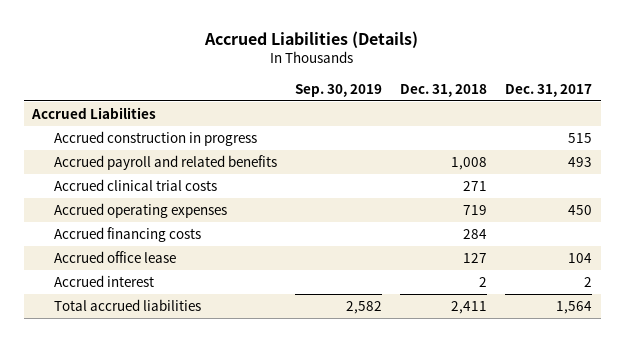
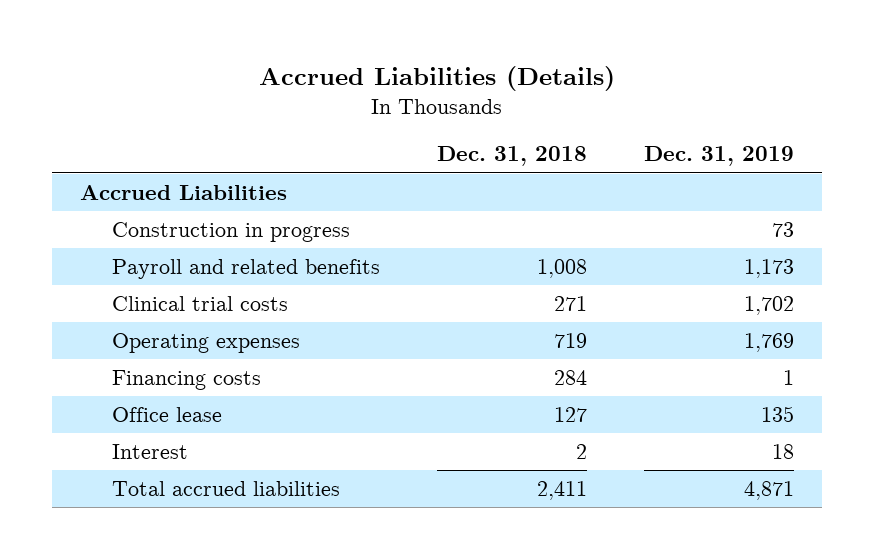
[295,83,383,97] Sep. 30, 2019 -> none
[504,83,592,97] Dec. 31, 2017 -> none
none -> [644,146,795,167] Dec. 31, 2019
[54,130,258,146] Accrued construction in progress -> [112,222,351,243] Construction in progress
[54,154,278,170] Accrued payroll and related benefits -> [112,259,381,280] Payroll and related benefits
[54,178,218,191] Accrued clinical trial costs -> [112,296,289,312] Clinical trial costs
[54,202,228,218] Accrued operating expenses -> [112,333,301,354] Operating expenses
[54,226,202,242] Accrued financing costs -> [112,370,262,391] Financing costs
[54,250,177,263] Accrued office lease -> [112,407,223,423] Office lease
[54,274,155,287] Accrued interest -> [112,444,189,460] Interest

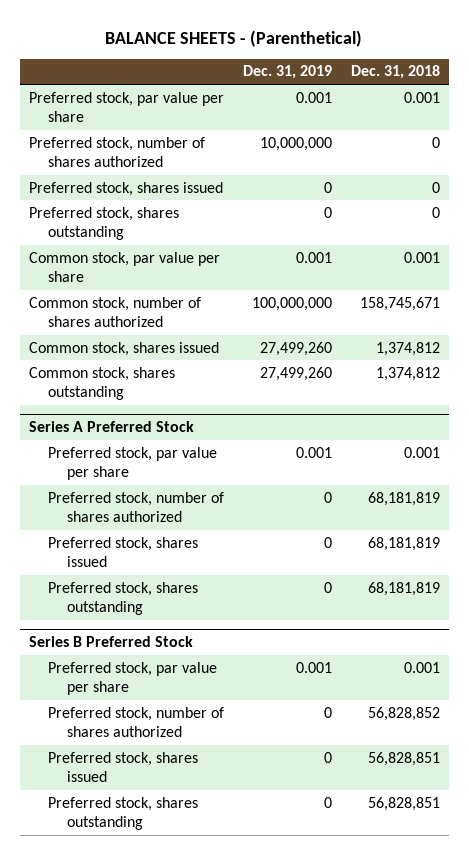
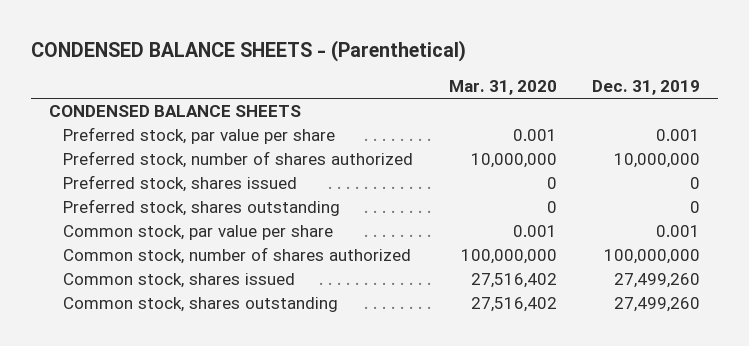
[105,29,363,47] BALANCE SHEETS - (Parenthetical) -> [30,39,466,62] CONDENSED BALANCE SHEETS - (Parenthetical)
[350,65,440,80] Dec. 31, 2018 -> none
none -> [448,79,557,95] Mar. 31, 2020
none -> [48,105,301,118] CONDENSED BALANCE SHEETS
[29,421,195,433] Series A Preferred Stock -> none
[48,446,218,480] Preferred stock, par value per share -> none
[48,491,225,522] Preferred stock, number of shares authorized -> none
[48,536,199,567] Preferred stock, shares issued -> none
[48,581,199,615] Preferred stock, shares outstanding -> none
[29,636,194,648] Series B Preferred Stock -> none
[48,661,218,695] Preferred stock, par value per share -> none
[48,706,225,737] Preferred stock, number of shares authorized -> none
[48,751,199,782] Preferred stock, shares issued -> none
[48,796,199,830] Preferred stock, shares outstanding -> none

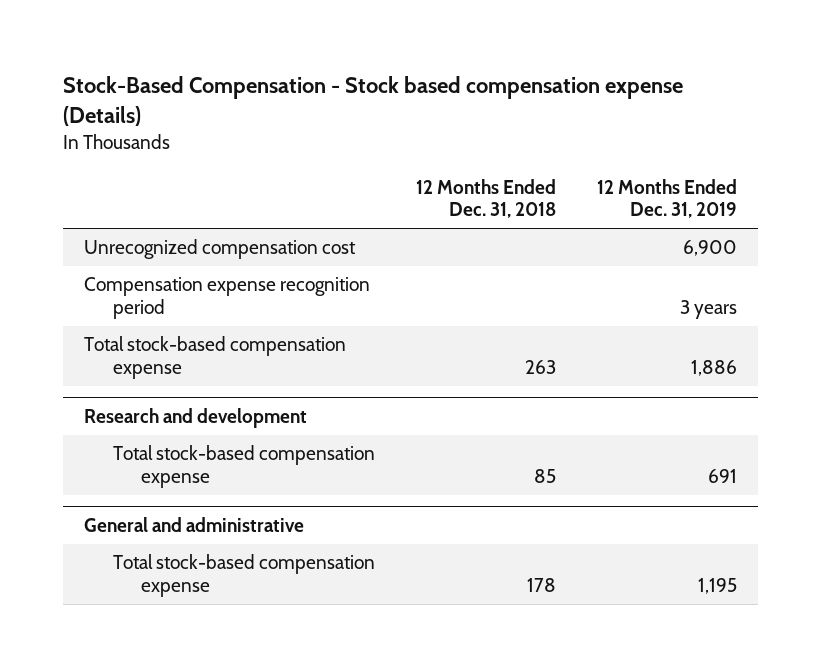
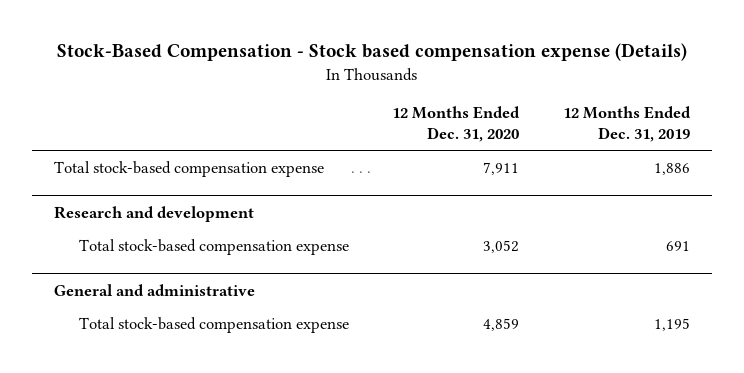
[415,178,556,219] 12 Months Ended Dec. 31, 2018 -> none
none -> [392,105,521,142] 12 Months Ended Dec. 31, 2020
[84,239,357,260] Unrecognized compensation cost -> none
[84,277,371,320] Compensation expense recognition period -> none

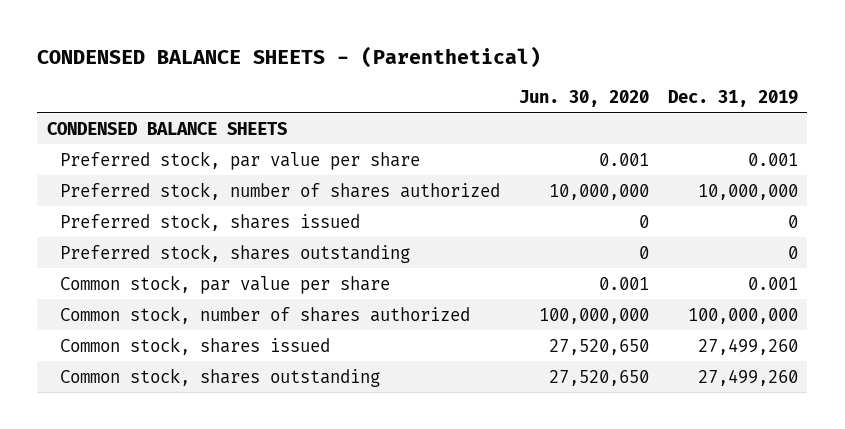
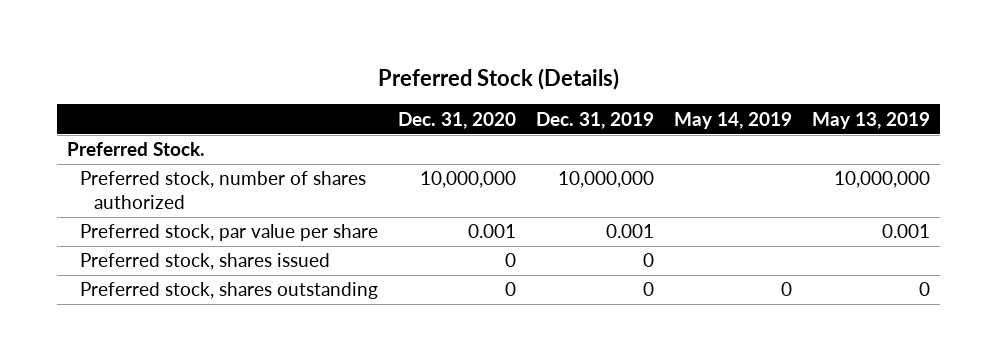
[37,45,542,68] CONDENSED BALANCE SHEETS - (Parenthetical) -> [377,67,619,90] Preferred Stock (Details)
[518,89,649,107] Jun. 30, 2020 -> none
none -> [398,111,517,129] Dec. 31, 2020
none -> [674,111,793,129] May 14, 2019
none -> [812,111,931,129] May 13, 2019
[46,121,287,135] CONDENSED BALANCE SHEETS -> none
none -> [66,142,205,157] Preferred Stock.
[60,150,421,170] Preferred stock, par value per share -> [80,224,379,242] Preferred stock, par value per share
[60,274,391,294] Common stock, par value per share -> none
[60,305,471,324] Common stock, number of shares authorized -> none
[60,336,331,355] Common stock, shares issued -> none
[60,367,381,387] Common stock, shares outstanding -> none

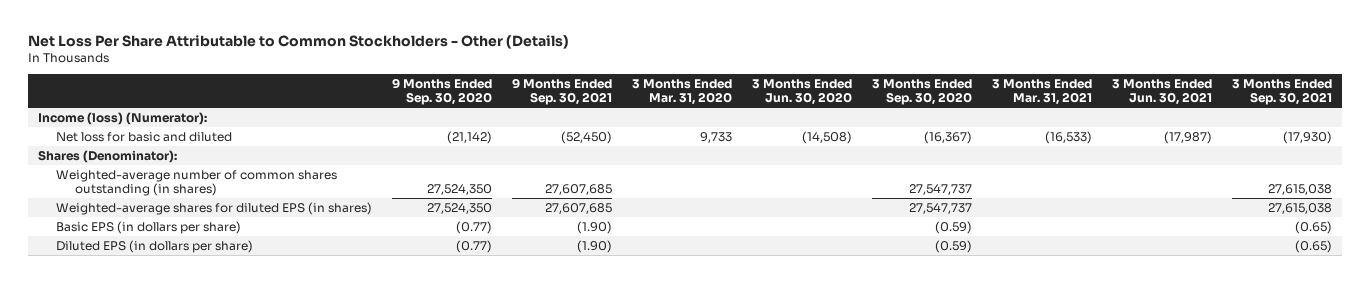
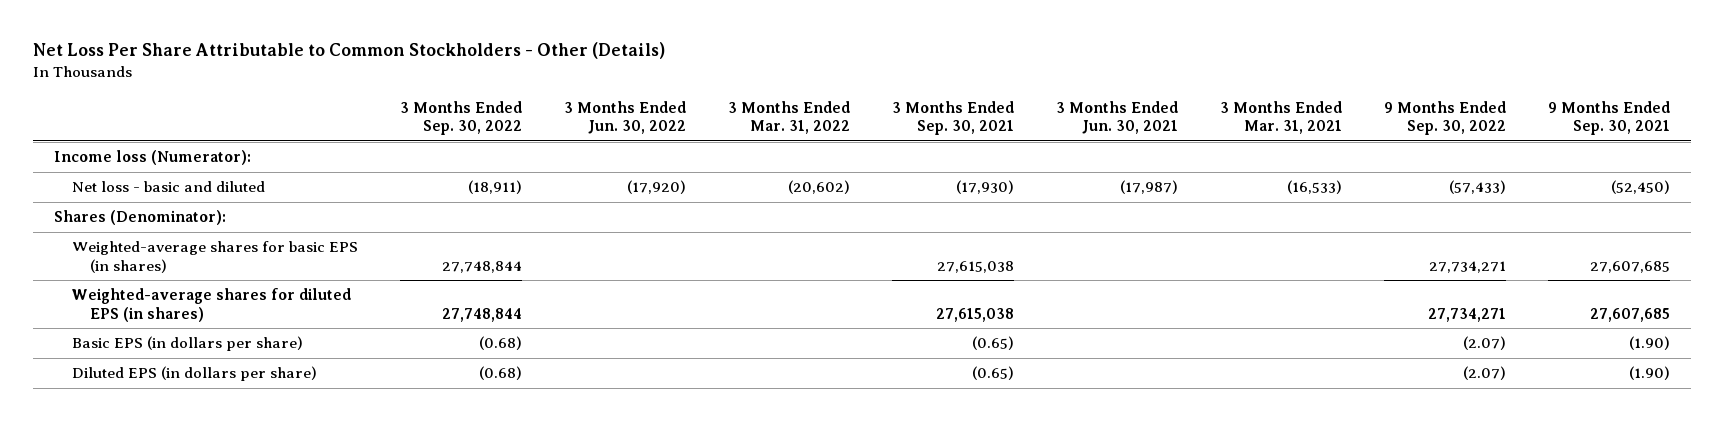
[392,78,493,106] 9 Months Ended Sep. 30, 2020 -> none
[632,79,733,106] 3 Months Ended Mar. 31, 2020 -> none
[752,79,853,106] 3 Months Ended Jun. 30, 2020 -> none
[872,79,973,106] 3 Months Ended Sep. 30, 2020 -> none
none -> [399,100,522,136] 3 Months Ended Sep. 30, 2022
none -> [563,100,686,135] 3 Months Ended Jun. 30, 2022
none -> [727,100,850,135] 3 Months Ended Mar. 31, 2022
none -> [1383,100,1506,136] 9 Months Ended Sep. 30, 2022
[37,111,207,125] Income (loss) (Numerator): -> [53,150,251,166] Income loss (Numerator):
[56,131,233,142] Net loss for basic and diluted -> [71,181,265,193] Net loss - basic and diluted
[56,169,338,197] Weighted-average number of common shares outstanding (in shares) -> [71,241,358,273] Weighted-average shares for basic EPS (in shares)

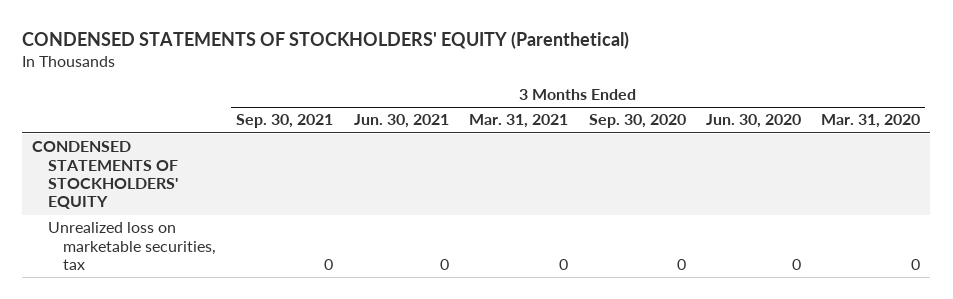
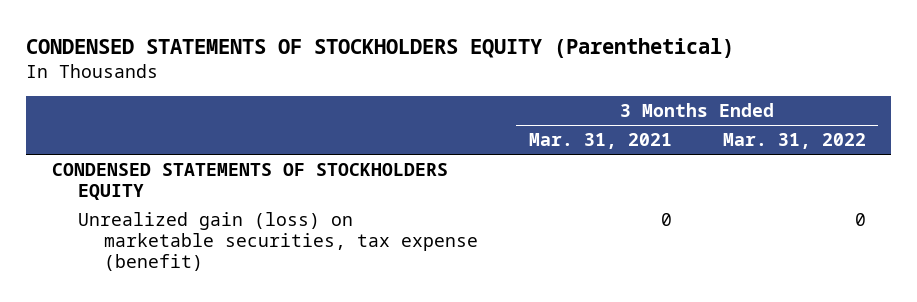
[22,30,630,49] CONDENSED STATEMENTS OF STOCKHOLDERS' EQUITY (Parenthetical) -> [26,38,735,59] CONDENSED STATEMENTS OF STOCKHOLDERS EQUITY (Parenthetical)
[236,114,334,129] Sep. 30, 2021 -> none
[353,114,449,129] Jun. 30, 2021 -> none
[588,114,686,129] Sep. 30, 2020 -> none
[705,114,801,129] Jun. 30, 2020 -> none
[821,114,921,129] Mar. 31, 2020 -> none
none -> [722,133,866,150] Mar. 31, 2022
[32,141,178,210] CONDENSED STATEMENTS OF STOCKHOLDERS' EQUITY -> [51,162,448,200] CONDENSED STATEMENTS OF STOCKHOLDERS EQUITY
[47,222,217,270] Unrealized loss on marketable securities, tax -> [77,211,479,271] Unrealized gain (loss) on marketable securities, tax expense (benefit)

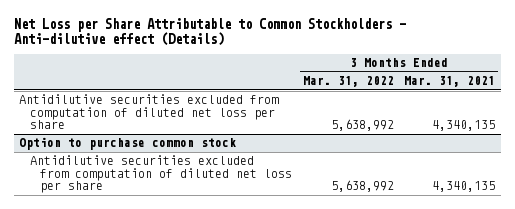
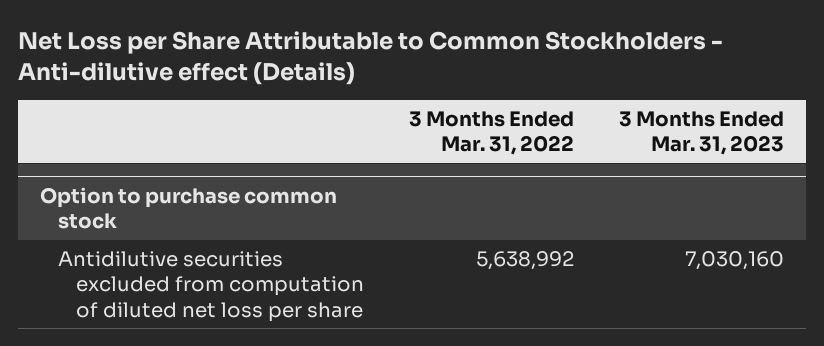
[404,76,496,88] Mar. 31, 2021 -> none
none -> [618,111,784,156] 3 Months Ended Mar. 31, 2023
[19,94,280,130] Antidilutive securities excluded from computation of diluted net loss per share -> none

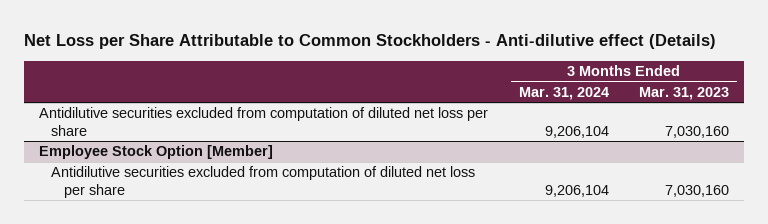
[408,111,574,156] 3 Months Ended Mar. 31, 2022 -> none
none -> [518,87,609,101] Mar. 31, 2024
[40,186,338,230] Option to purchase common stock -> none
none -> [38,145,273,160] Employee Stock Option [Member]
none -> [51,166,476,198] Antidilutive securities excluded from computation of diluted net loss per share

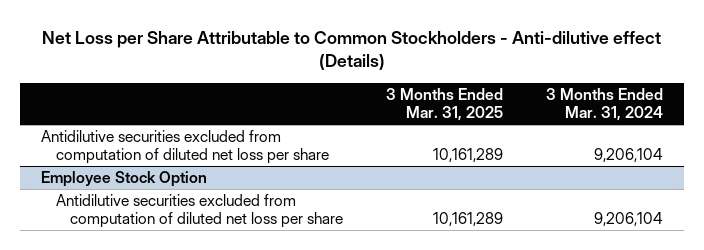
[639,87,730,101] Mar. 31, 2023 -> none
none -> [385,87,503,122] 3 Months Ended Mar. 31, 2025
[38,145,273,160] Employee Stock Option [Member] -> [41,171,208,188] Employee Stock Option

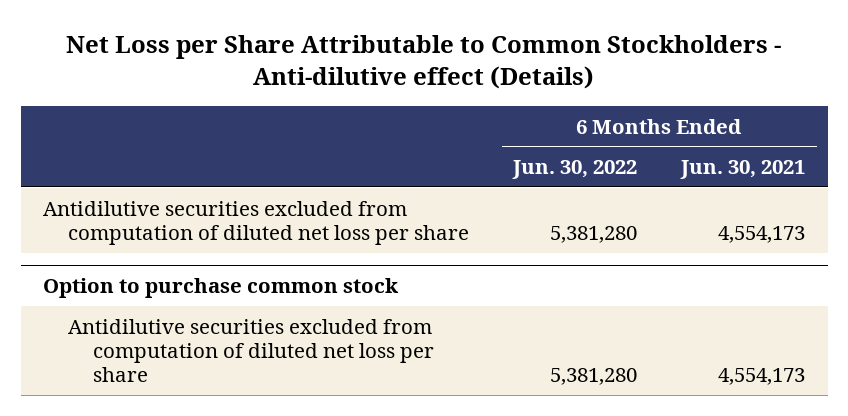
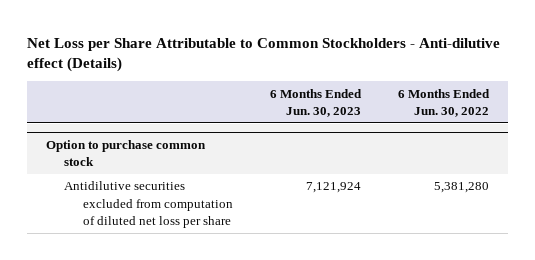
[680,160,806,180] Jun. 30, 2021 -> none
none -> [270,88,363,117] 6 Months Ended Jun. 30, 2023
[42,200,469,246] Antidilutive securities excluded from computation of diluted net loss per share -> none

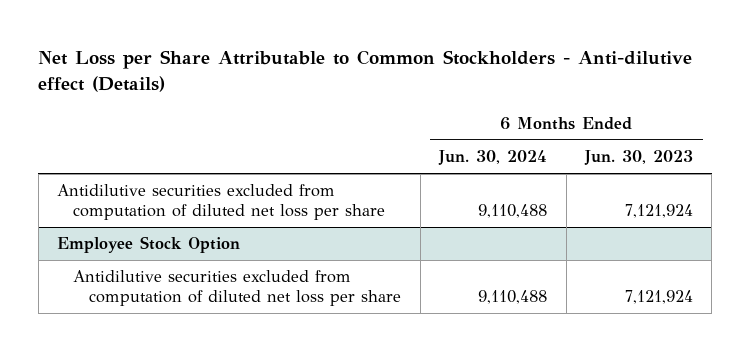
[398,88,491,117] 6 Months Ended Jun. 30, 2022 -> none
none -> [438,150,548,166] Jun. 30, 2024
[45,140,206,167] Option to purchase common stock -> none
none -> [57,236,241,254] Employee Stock Option
none -> [73,270,402,307] Antidilutive securities excluded from computation of diluted net loss per share

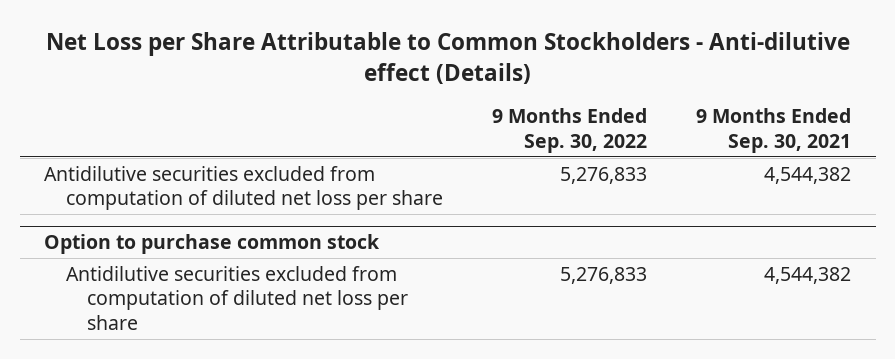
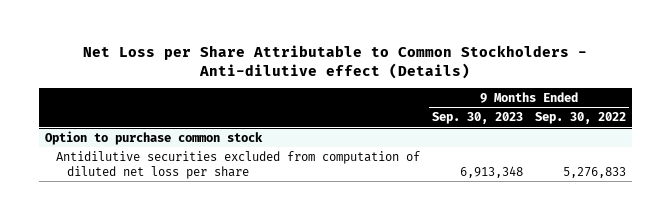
[696,108,852,153] 9 Months Ended Sep. 30, 2021 -> none
none -> [432,112,524,125] Sep. 30, 2023
[44,165,443,211] Antidilutive securities excluded from computation of diluted net loss per share -> none

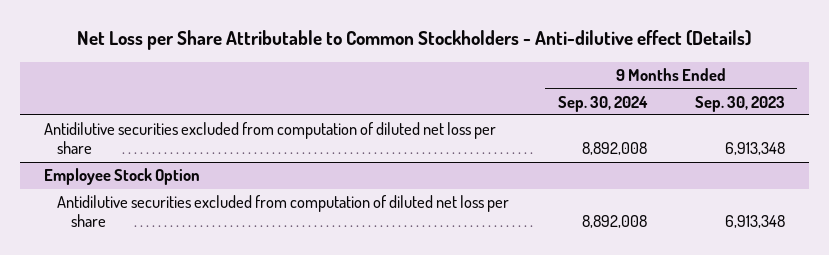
[535,112,627,125] Sep. 30, 2022 -> none
none -> [557,95,648,112] Sep. 30, 2024
[44,130,263,145] Option to purchase common stock -> none
none -> [43,168,200,186] Employee Stock Option
none -> [57,195,510,228] Antidilutive securities excluded from computation of diluted net loss per share

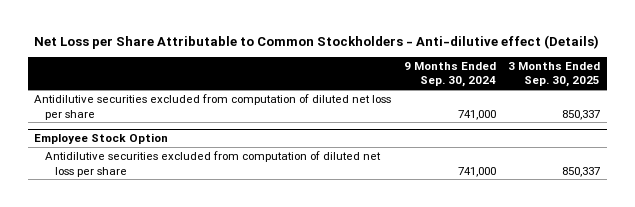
[694,95,785,112] Sep. 30, 2023 -> none
none -> [508,61,601,88] 3 Months Ended Sep. 30, 2025
[581,142,647,156] 8,892,008 -> [457,109,496,120] 741,000
[581,215,647,229] 8,892,008 -> [457,166,496,177] 741,000

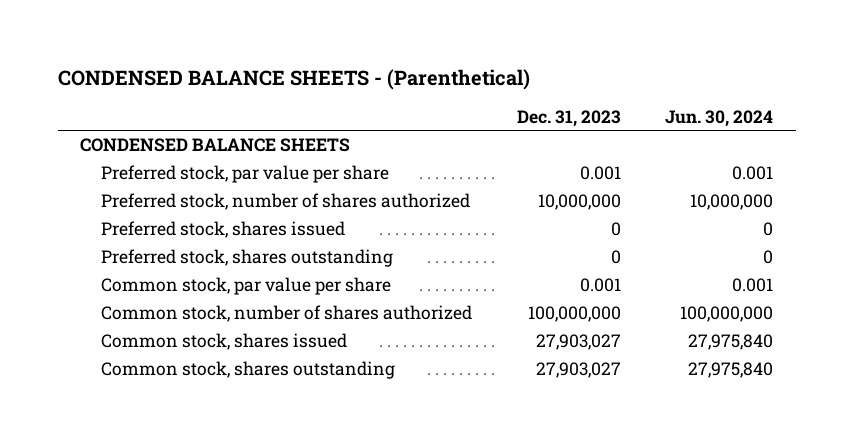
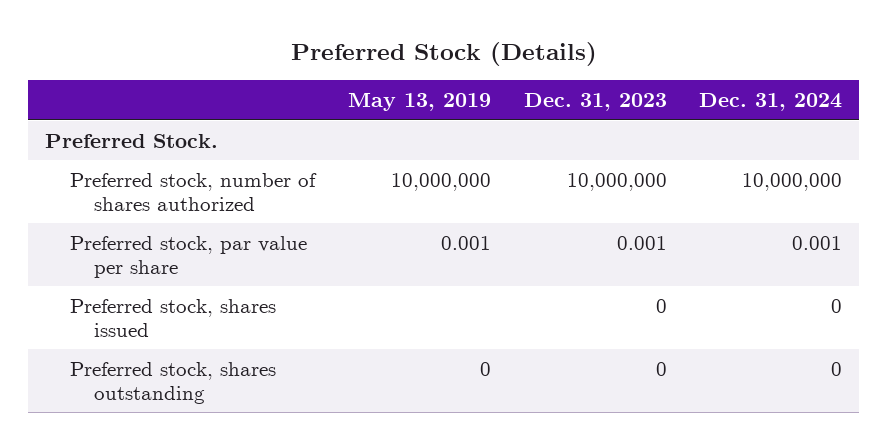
[57,69,530,91] CONDENSED BALANCE SHEETS - (Parenthetical) -> [290,42,597,67] Preferred Stock (Details)
[665,109,774,127] Jun. 30, 2024 -> none
none -> [347,93,491,112] May 13, 2019
none -> [699,93,843,112] Dec. 31, 2024
[80,138,351,153] CONDENSED BALANCE SHEETS -> none
none -> [44,133,218,148] Preferred Stock.
[101,165,390,184] Preferred stock, par value per share -> [69,235,307,278] Preferred stock, par value per share
[101,277,392,296] Common stock, par value per share -> none
[101,305,473,323] Common stock, number of shares authorized -> none
[101,333,348,351] Common stock, shares issued -> none
[101,361,396,380] Common stock, shares outstanding -> none

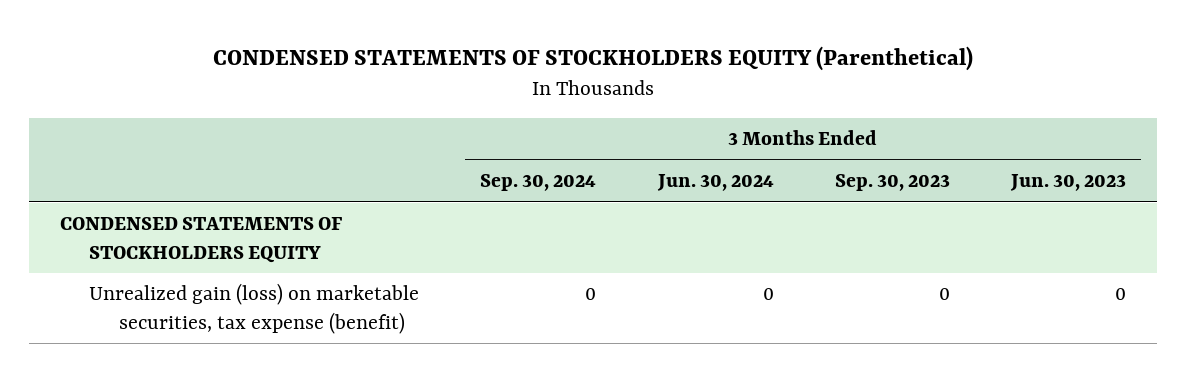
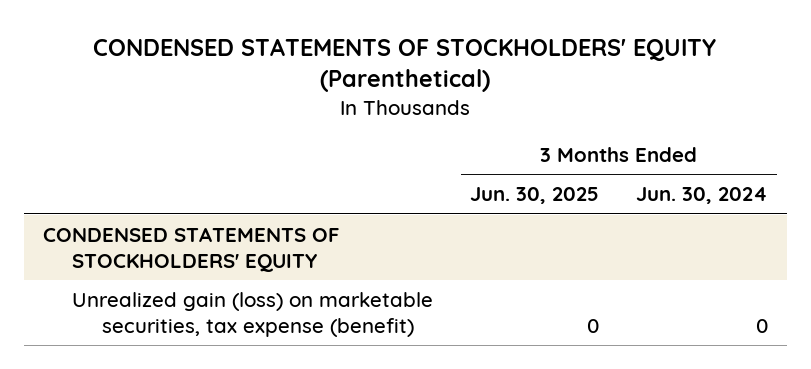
[212,45,973,71] CONDENSED STATEMENTS OF STOCKHOLDERS EQUITY (Parenthetical) -> [93,37,717,93] CONDENSED STATEMENTS OF STOCKHOLDERS' EQUITY (Parenthetical)
[480,174,597,192] Sep. 30, 2024 -> none
[834,174,950,192] Sep. 30, 2023 -> none
[1009,174,1126,192] Jun. 30, 2023 -> none
none -> [470,187,600,205] Jun. 30, 2025
[60,217,343,263] CONDENSED STATEMENTS OF STOCKHOLDERS EQUITY -> [42,226,340,272] CONDENSED STATEMENTS OF STOCKHOLDERS' EQUITY

